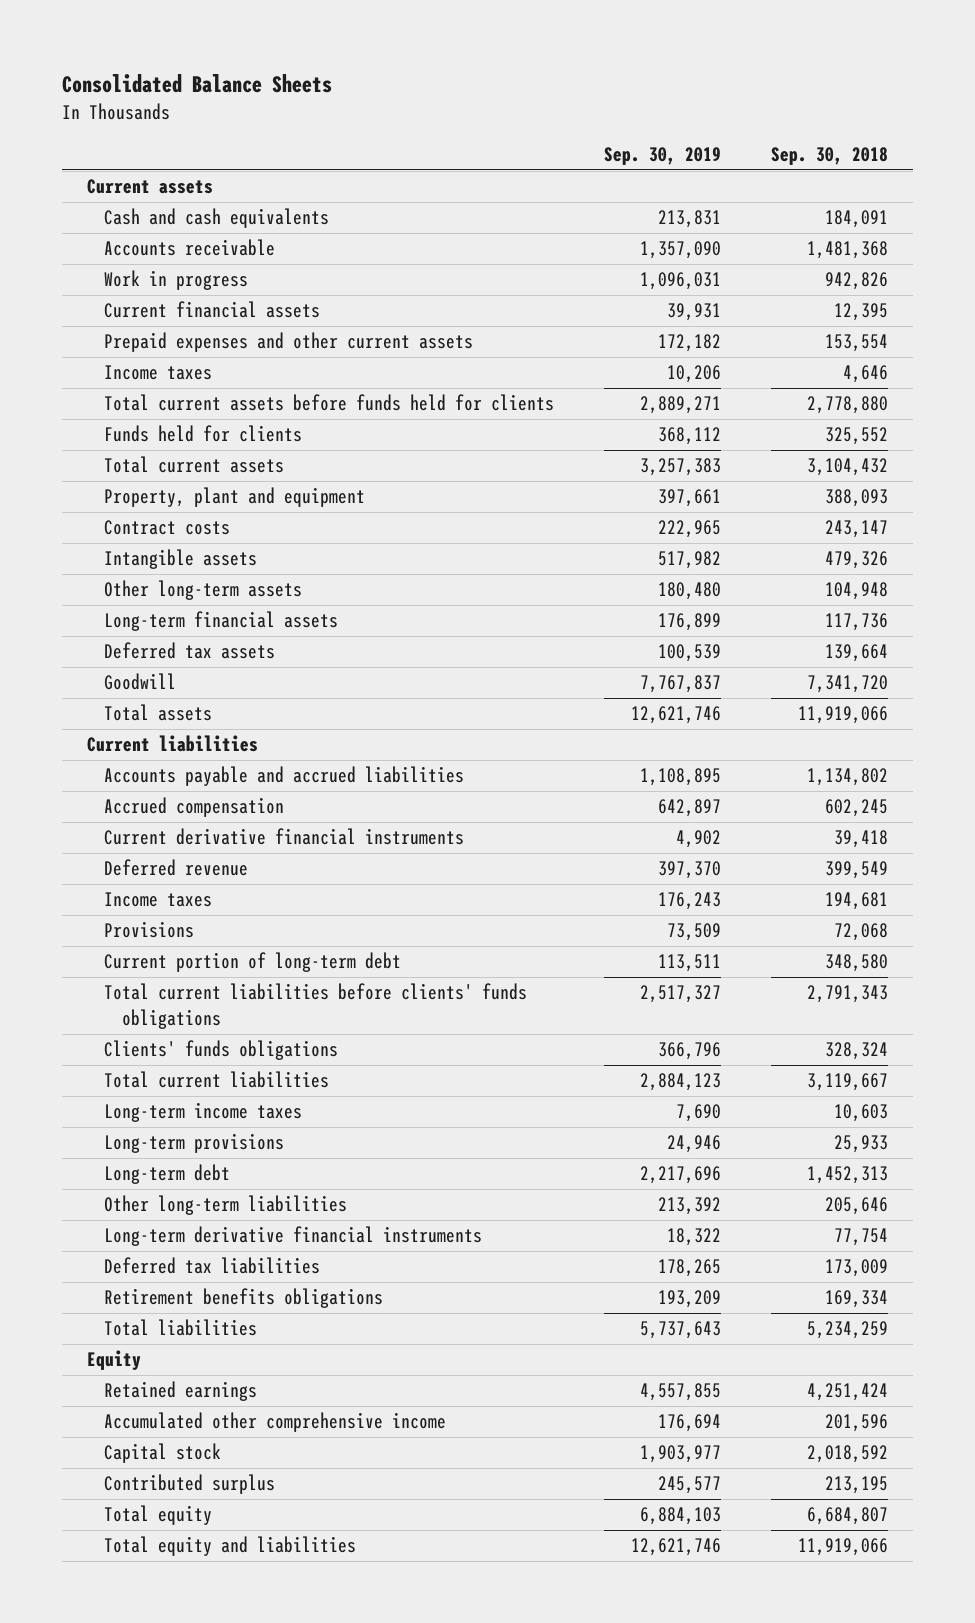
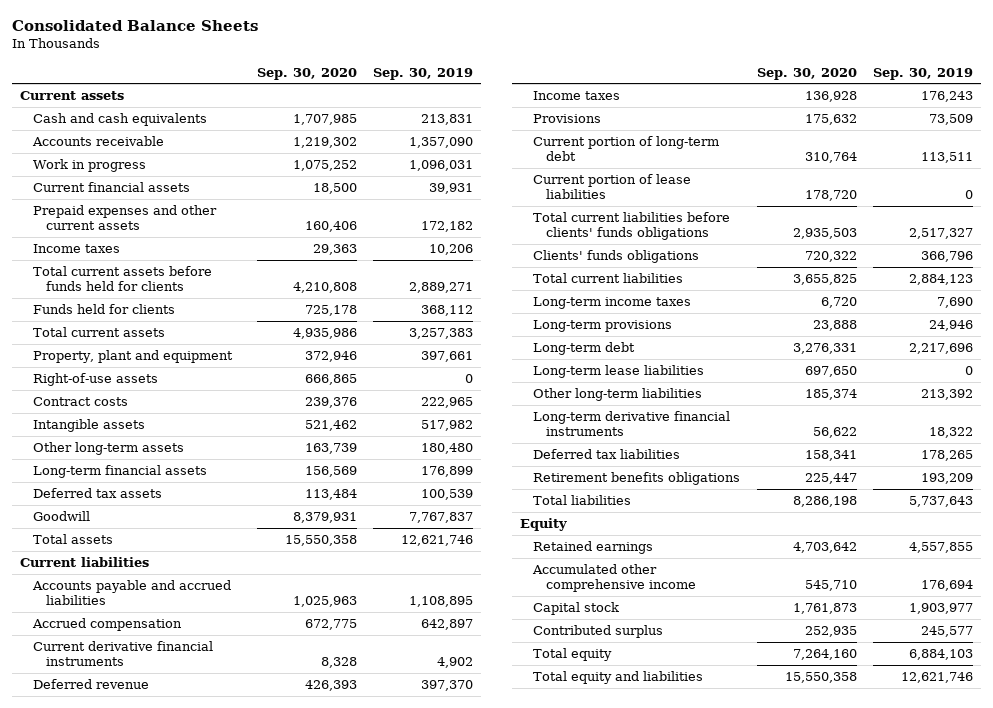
[771,146,889,165] Sep. 30, 2018 -> none
none -> [256,67,357,80] Sep. 30, 2020
none -> [33,373,159,387] Right-of-use assets
none -> [533,174,692,199] Current portion of lease liabilities
none -> [533,365,705,379] Long-term lease liabilities

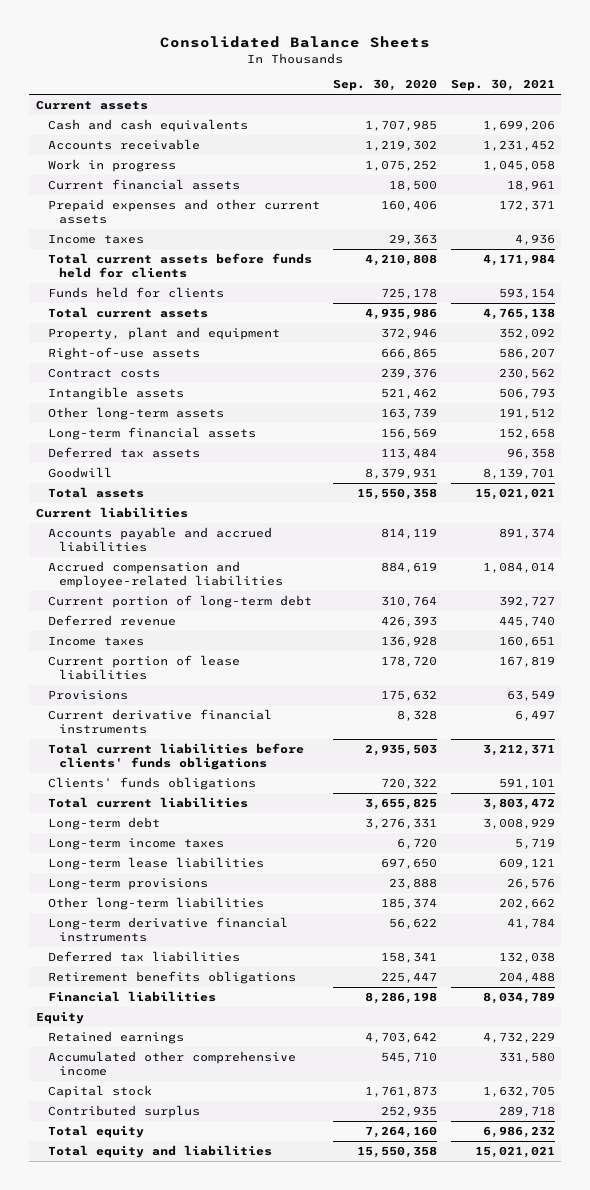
[372,67,473,80] Sep. 30, 2019 -> none
none -> [450,79,555,92] Sep. 30, 2021
[292,595,357,607] 1,025,963 -> [381,527,438,539] 814,119
[32,618,183,632] Accrued compensation -> [47,560,284,588] Accrued compensation and employee-related liabilities
[304,619,357,631] 672,775 -> [381,561,438,573] 884,619
[533,136,720,161] Current portion of long-term debt -> [47,594,312,608] Current portion of long-term debt
[533,114,602,124] Provisions -> [47,689,128,700] Provisions
[33,641,214,666] Current derivative financial instruments -> [47,708,272,734] Current derivative financial instruments
[533,297,692,310] Long-term income taxes -> [47,837,224,850] Long-term income taxes
[533,320,673,333] Long-term provisions -> [47,877,208,890] Long-term provisions
[533,495,632,506] Total liabilities -> [47,990,216,1002] Financial liabilities

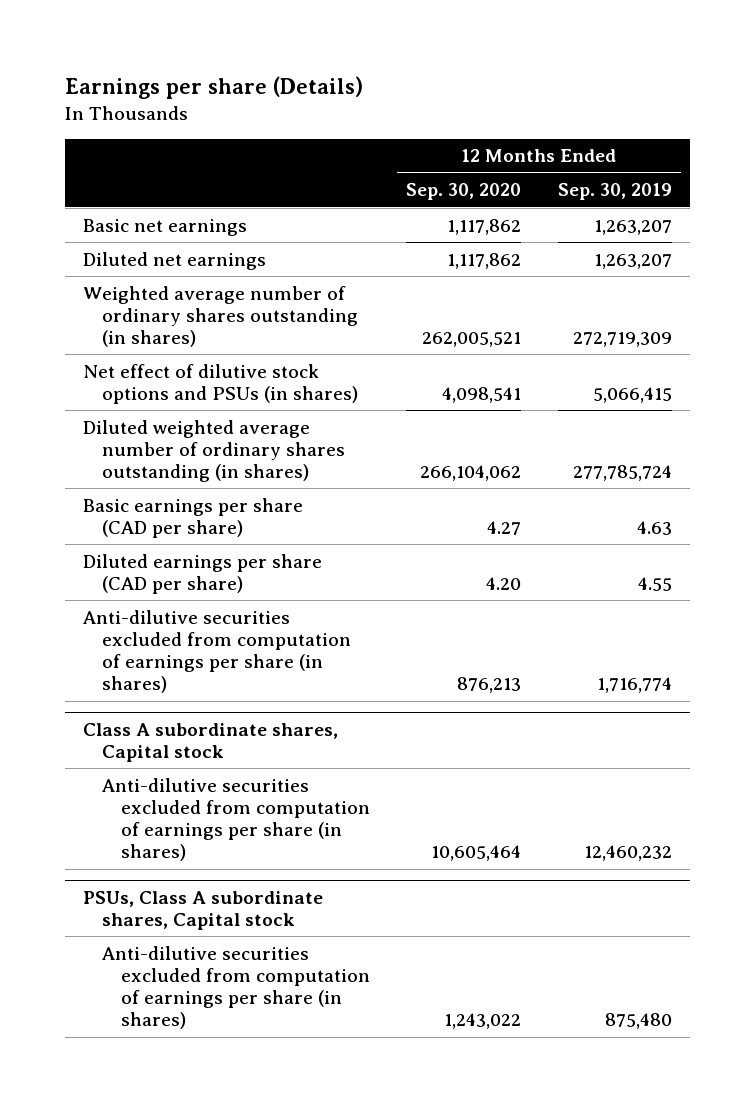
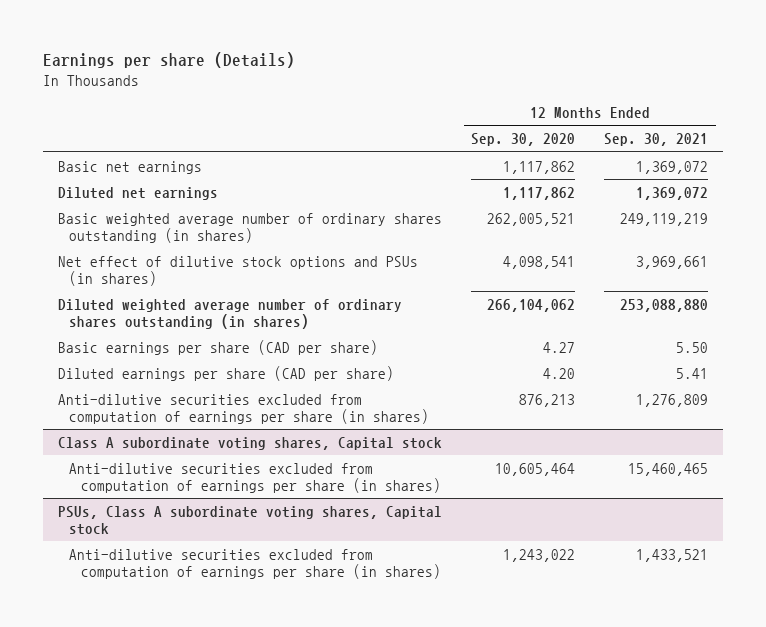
[558,183,673,201] Sep. 30, 2019 -> none
none -> [604,133,709,147] Sep. 30, 2021
[83,285,358,347] Weighted average number of ordinary shares outstanding (in shares) -> [57,212,442,243] Basic weighted average number of ordinary shares outstanding (in shares)
[83,722,339,762] Class A subordinate shares, Capital stock -> [57,436,442,450] Class A subordinate voting shares, Capital stock
[83,890,324,930] PSUs, Class A subordinate shares, Capital stock -> [57,505,442,535] PSUs, Class A subordinate voting shares, Capital stock

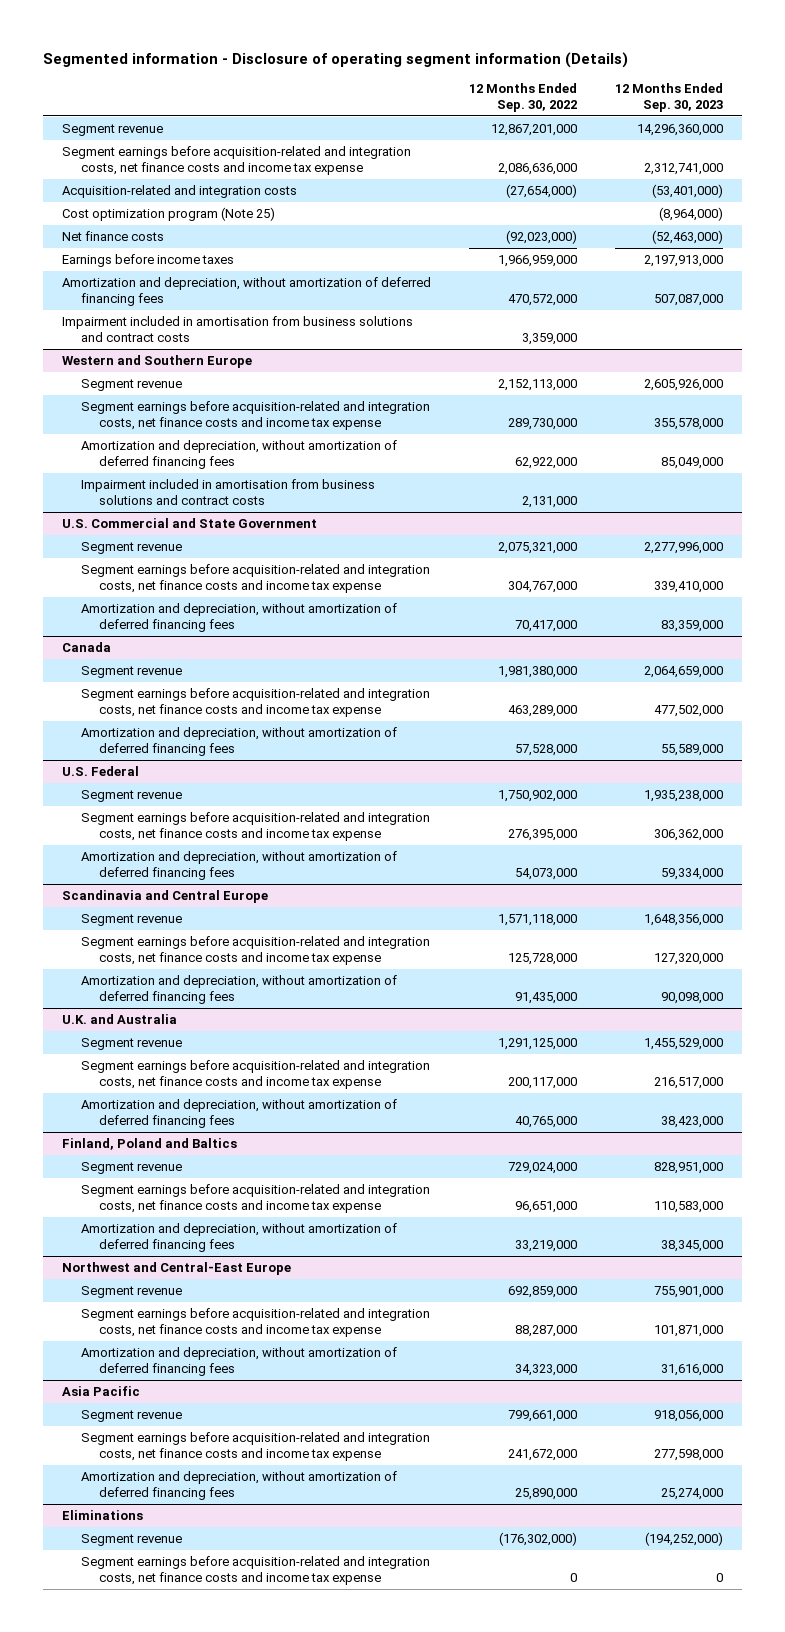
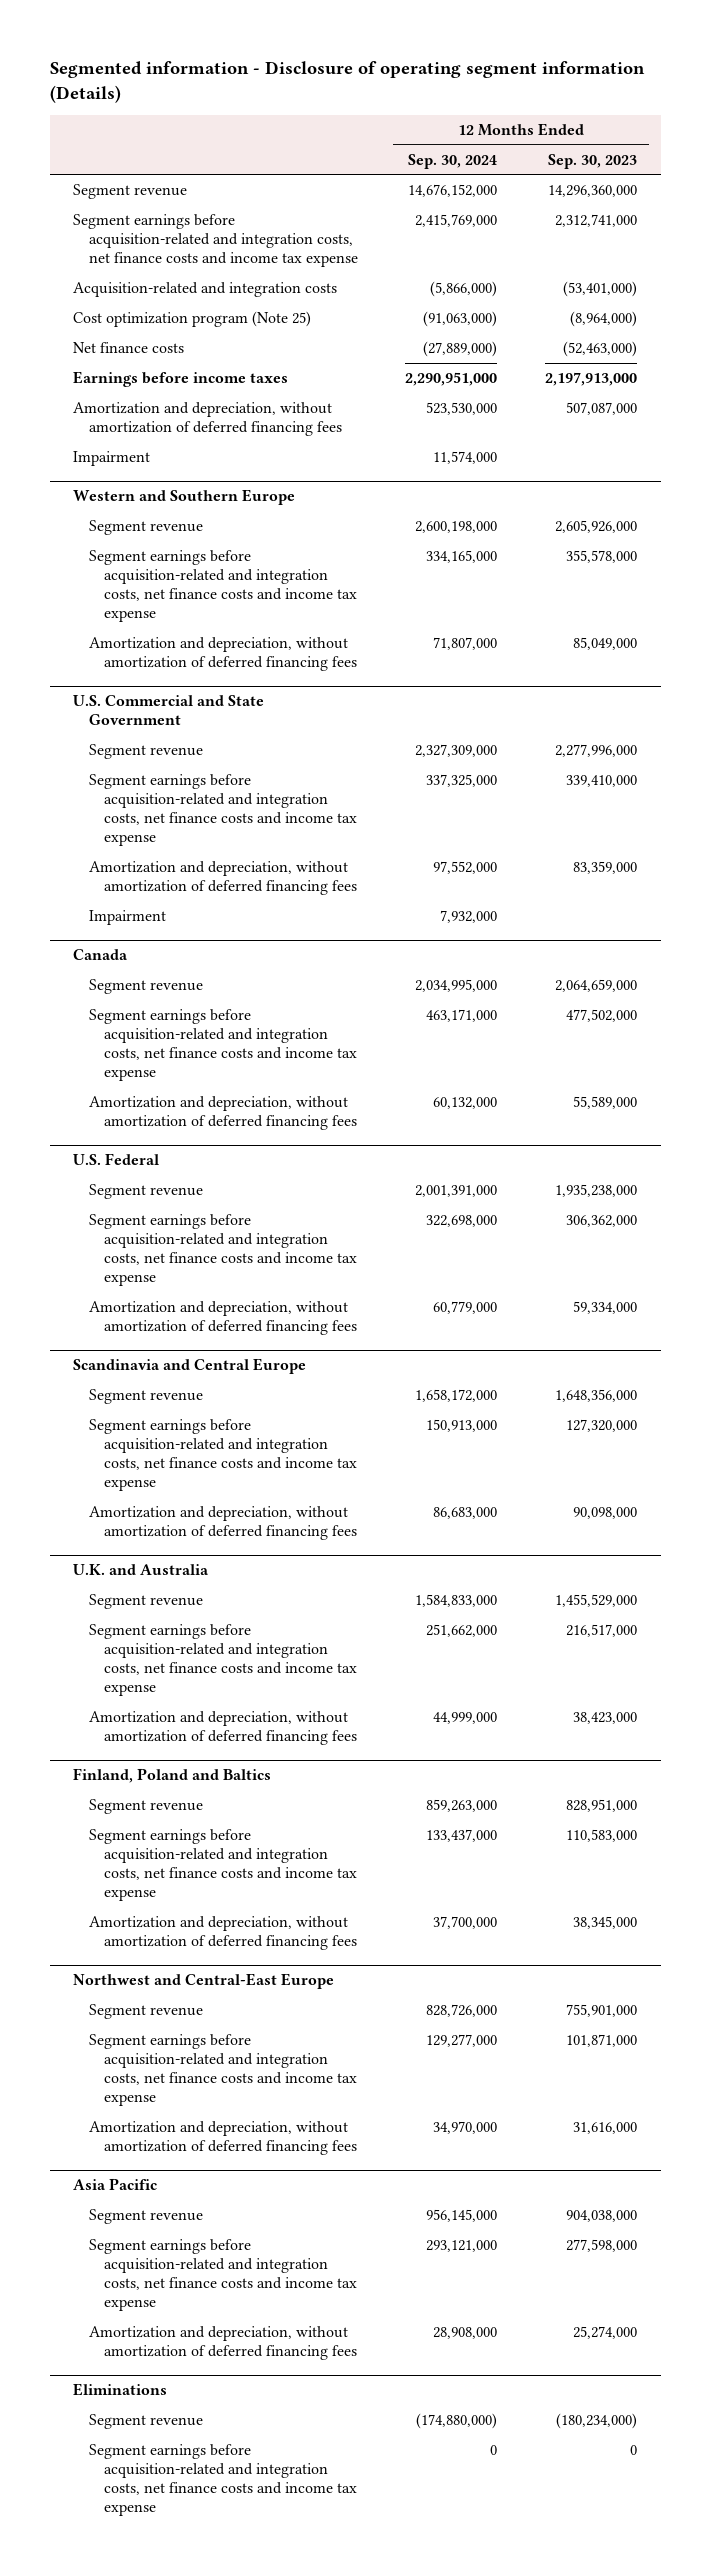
[469,82,578,112] 12 Months Ended Sep. 30, 2022 -> none
none -> [408,153,498,169] Sep. 30, 2024
[62,315,414,343] Impairment included in amortisation from business solutions and contract costs -> none
none -> [73,450,151,466] Impairment
[80,478,375,506] Impairment included in amortisation from business solutions and contract costs -> none
none -> [88,909,166,925] Impairment
[654,1409,724,1422] 918,056,000 -> [565,2209,637,2222] 904,038,000
[645,1531,724,1546] (194,252,000) -> [555,2412,637,2429] (180,234,000)

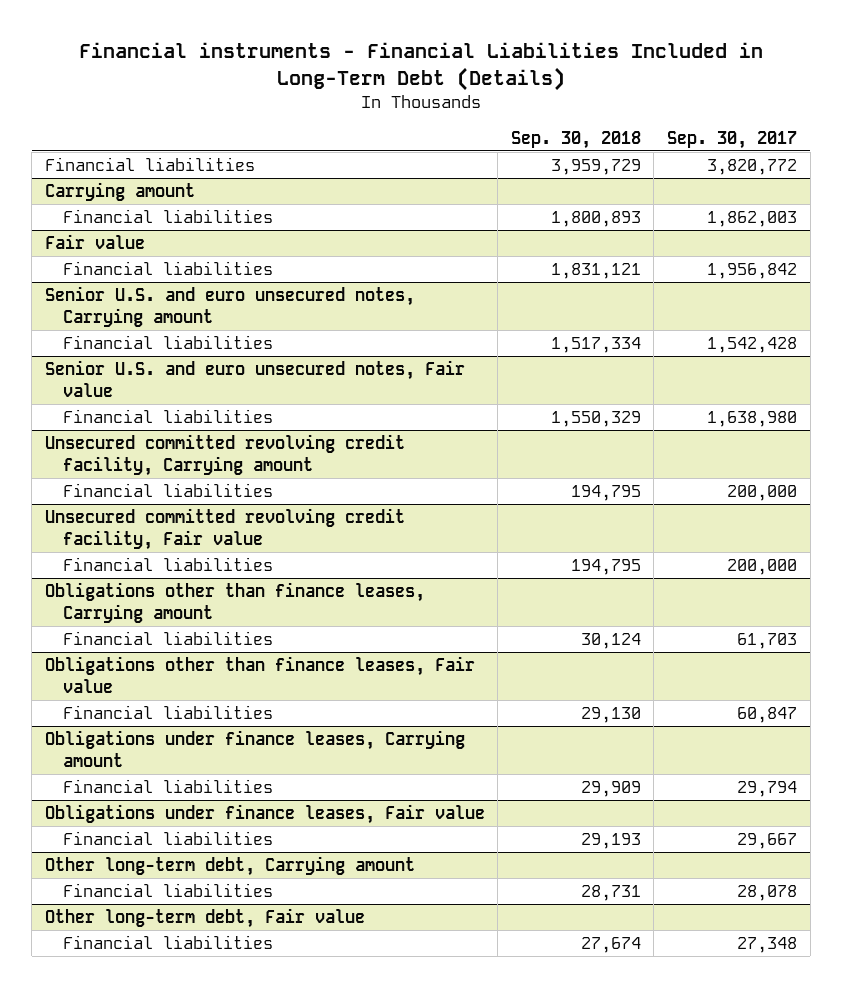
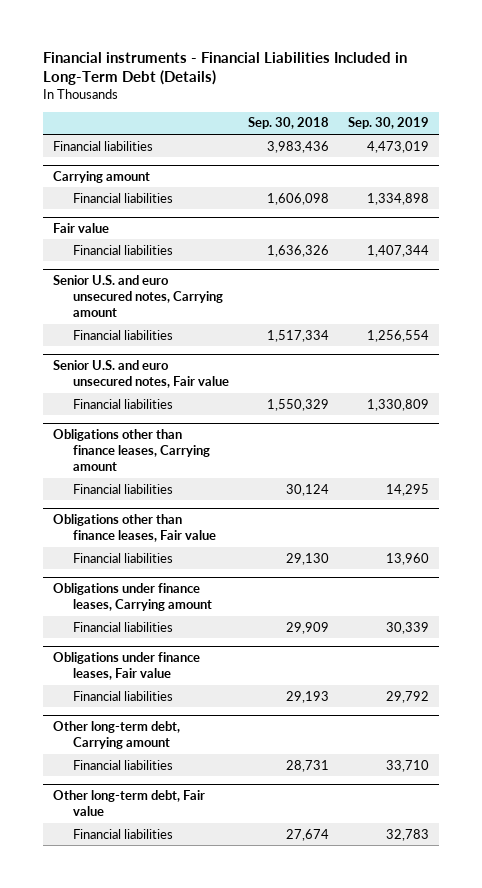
[666,130,797,149] Sep. 30, 2017 -> none
none -> [348,117,430,130] Sep. 30, 2019
[550,158,641,175] 3,959,729 -> [267,140,330,153] 3,983,436
[550,210,641,227] 1,800,893 -> [267,192,330,205] 1,606,098
[550,262,641,279] 1,831,121 -> [267,244,330,257] 1,636,326
[44,433,405,476] Unsecured committed revolving credit facility, Carrying amount -> none
[63,482,274,497] Financial liabilities -> none
[44,507,405,550] Unsecured committed revolving credit facility, Fair value -> none
[63,556,274,571] Financial liabilities -> none

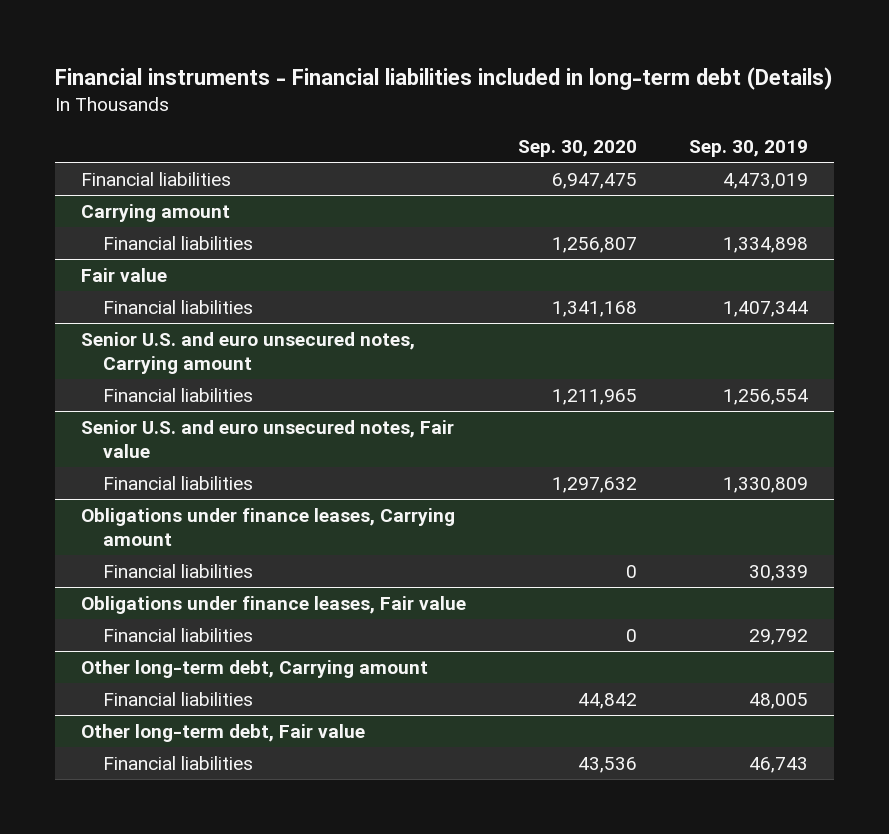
[43,51,408,86] Financial instruments - Financial Liabilities Included in Long-Term Debt (Details) -> [55,67,834,91] Financial instruments - Financial liabilities included in long-term debt (Details)
[248,117,330,130] Sep. 30, 2018 -> none
none -> [518,140,638,158] Sep. 30, 2020
[52,428,210,472] Obligations other than finance leases, Carrying amount -> none
[72,483,173,494] Financial liabilities -> none
[52,513,216,543] Obligations other than finance leases, Fair value -> none
[72,552,173,563] Financial liabilities -> none
[386,759,430,772] 33,710 -> [749,692,809,709] 48,005
[386,828,430,841] 32,783 -> [749,756,809,773] 46,743

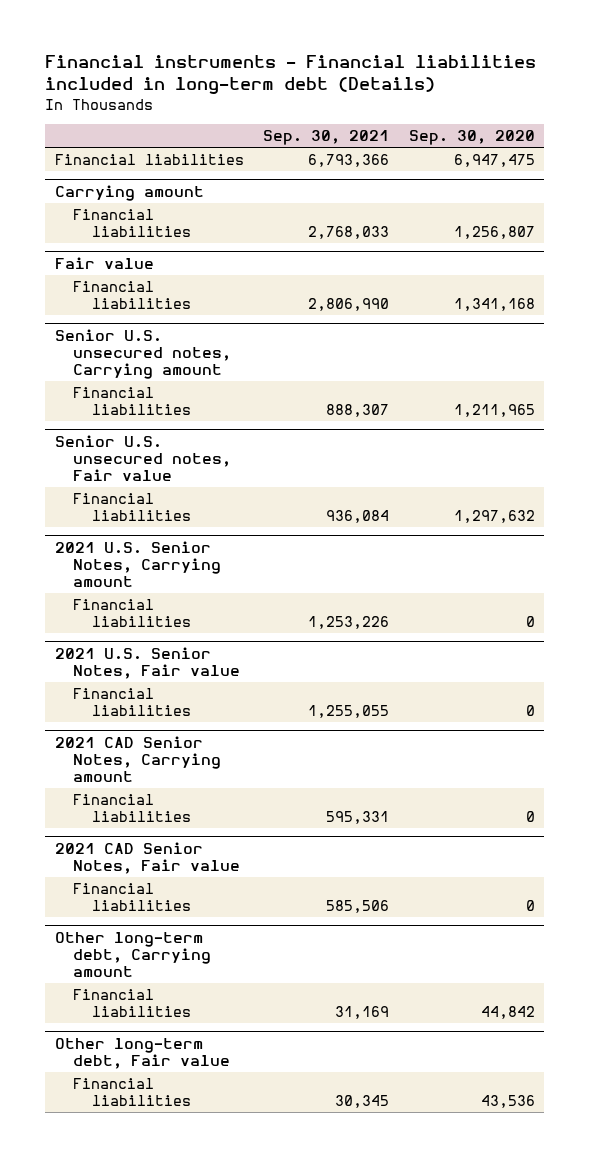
[689,140,809,158] Sep. 30, 2019 -> none
none -> [263,130,390,146] Sep. 30, 2021
[81,331,416,375] Senior U.S. and euro unsecured notes, Carrying amount -> [55,328,232,380] Senior U.S. unsecured notes, Carrying amount
[81,419,455,459] Senior U.S. and euro unsecured notes, Fair value -> [55,434,232,482] Senior U.S. unsecured notes, Fair value
[81,507,456,547] Obligations under finance leases, Carrying amount -> none
none -> [55,540,222,588] 2021 U.S. Senior Notes, Carrying amount
[81,595,467,614] Obligations under finance leases, Fair value -> none
none -> [55,646,241,679] 2021 U.S. Senior Notes, Fair value
none -> [55,735,222,783] 2021 CAD Senior Notes, Carrying amount
none -> [73,794,191,823] Financial liabilities
none -> [55,841,241,874] 2021 CAD Senior Notes, Fair value
none -> [73,883,191,912] Financial liabilities

